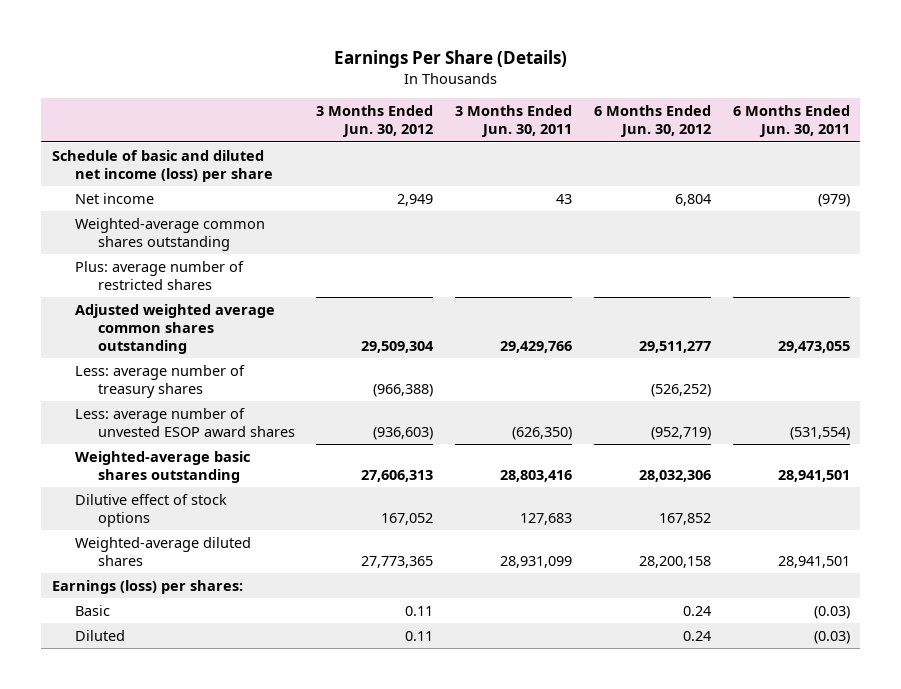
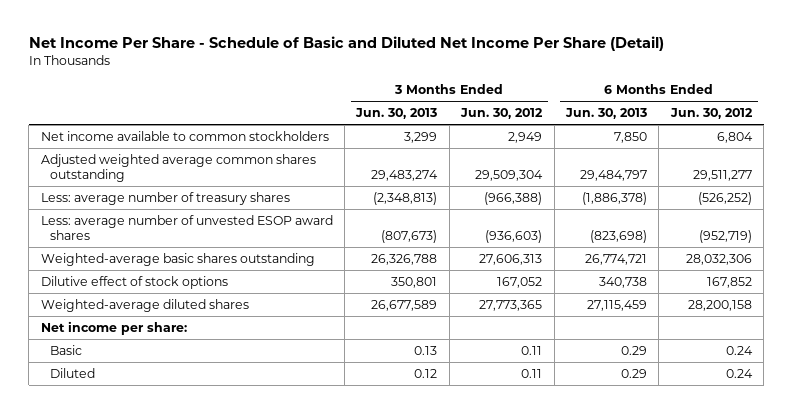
[333,49,567,68] Earnings Per Share (Details) -> [28,36,664,52] Net Income Per Share - Schedule of Basic and Diluted Net Income Per Share (Detail)
[455,105,573,138] 3 Months Ended Jun. 30, 2011 -> none
[732,105,850,138] 6 Months Ended Jun. 30, 2011 -> none
none -> [355,108,438,120] Jun. 30, 2013
none -> [565,108,648,120] Jun. 30, 2013
[51,149,273,182] Schedule of basic and diluted net income (loss) per share -> none
[74,217,265,251] Weighted-average common shares outstanding -> none
[74,260,244,290] Plus: average number of restricted shares -> none
[74,192,154,204] Net income -> [40,130,329,141] Net income available to common stockholders
[51,579,243,594] Earnings (loss) per shares: -> [40,320,187,335] Net income per share:

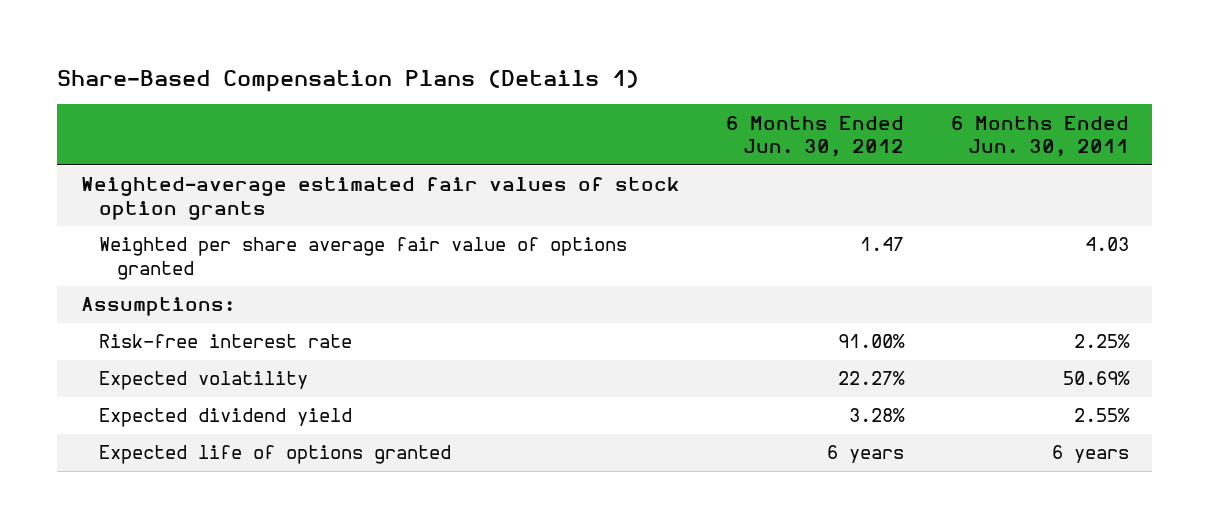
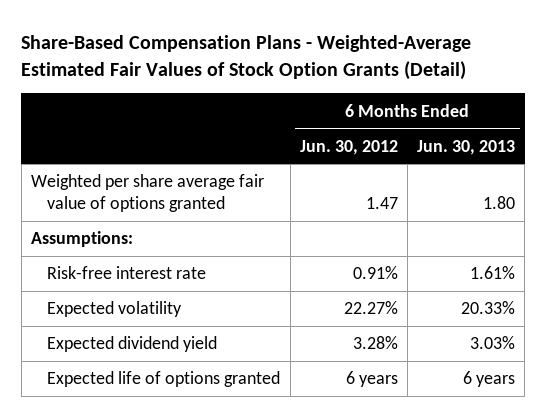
[57,69,640,92] Share-Based Compensation Plans (Details 1) -> [21,34,472,80] Share-Based Compensation Plans - Weighted-Average Estimated Fair Values of Stock Option Grants (Detail)
[950,115,1129,158] 6 Months Ended Jun. 30, 2011 -> none
none -> [417,139,516,155] Jun. 30, 2013
[80,177,680,221] Weighted-average estimated fair values of stock option grants -> none
[838,334,906,349] 91.00% -> [352,266,398,280] 0.91%

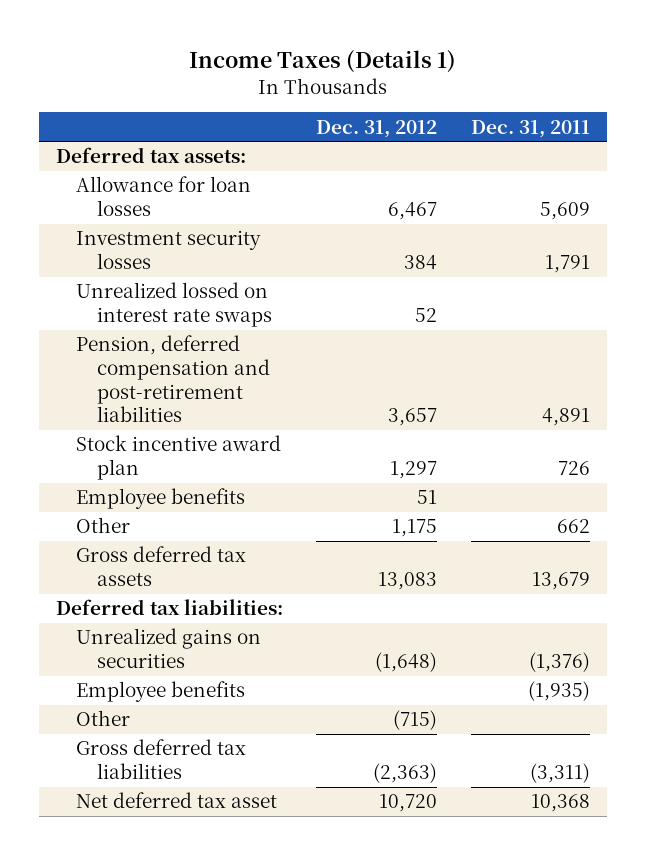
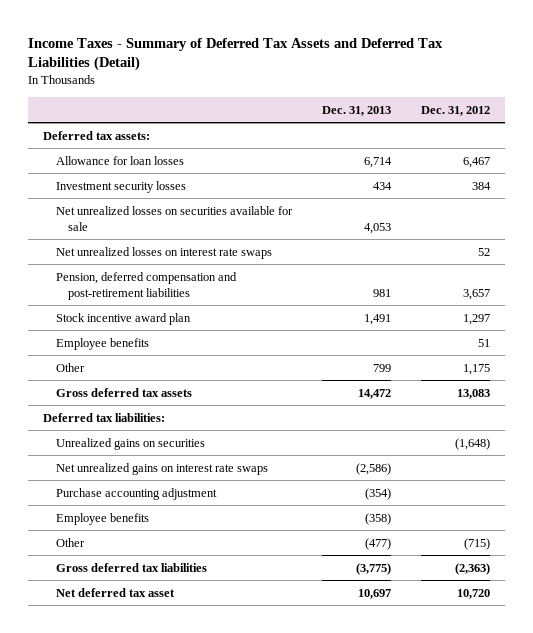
[188,50,456,74] Income Taxes (Details 1) -> [27,37,443,72] Income Taxes - Summary of Deferred Tax Assets and Deferred Tax Liabilities (Detail)
[470,119,590,138] Dec. 31, 2011 -> none
none -> [321,105,391,116] Dec. 31, 2013
none -> [55,205,293,231] Net unrealized losses on securities available for sale
[76,282,273,327] Unrealized lossed on interest rate swaps -> [55,246,272,259] Net unrealized losses on interest rate swaps
none -> [55,462,268,475] Net unrealized gains on interest rate swaps
none -> [55,487,217,500] Purchase accounting adjustment

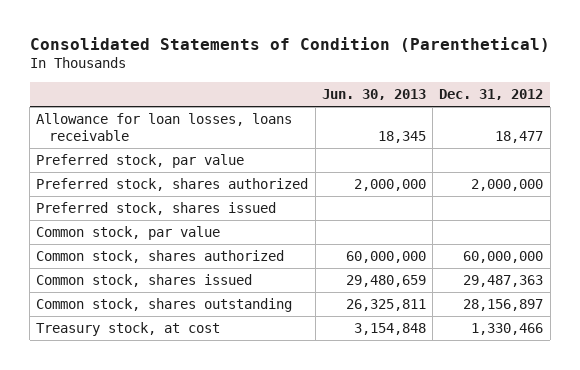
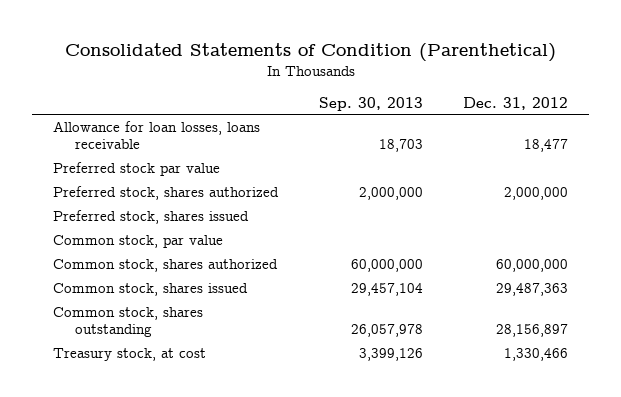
[321,88,426,100] Jun. 30, 2013 -> none
none -> [318,96,423,111] Sep. 30, 2013
[36,154,245,169] Preferred stock, par value -> [52,161,220,176] Preferred stock par value

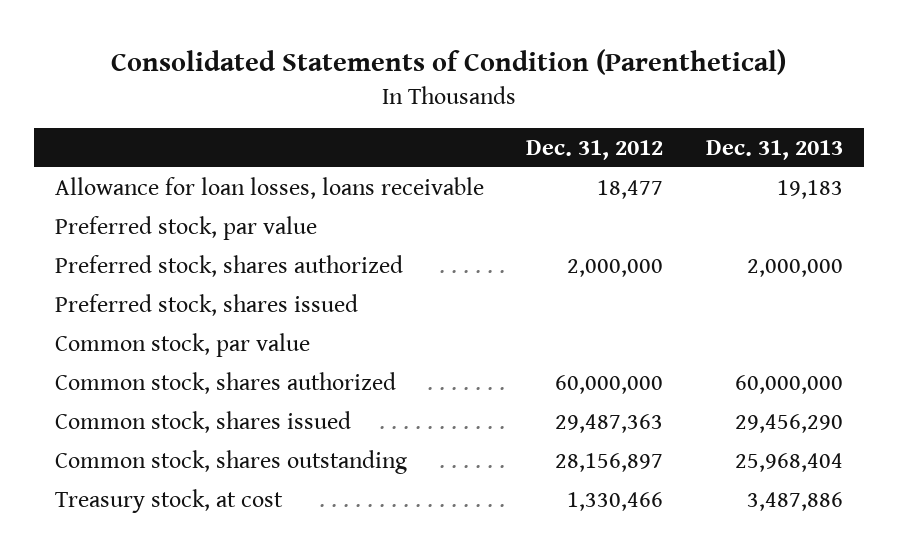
[318,96,423,111] Sep. 30, 2013 -> none
none -> [705,139,843,160] Dec. 31, 2013
[52,161,220,176] Preferred stock par value -> [54,215,317,240] Preferred stock, par value

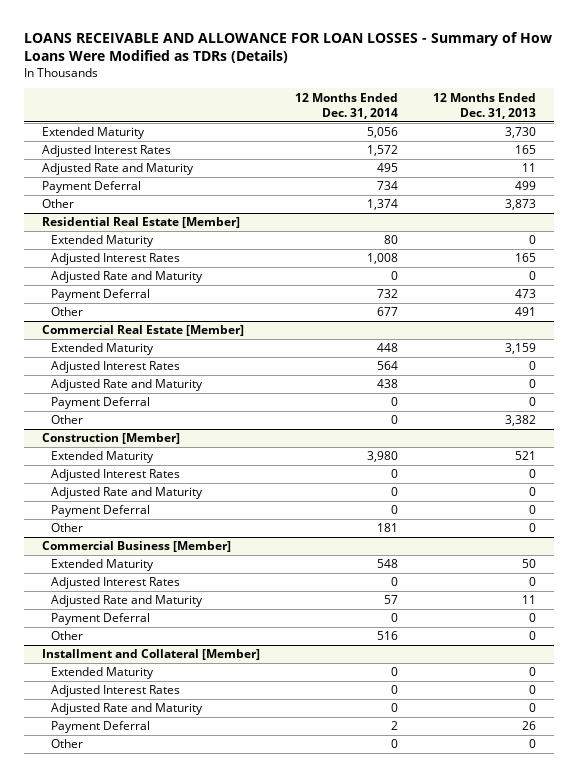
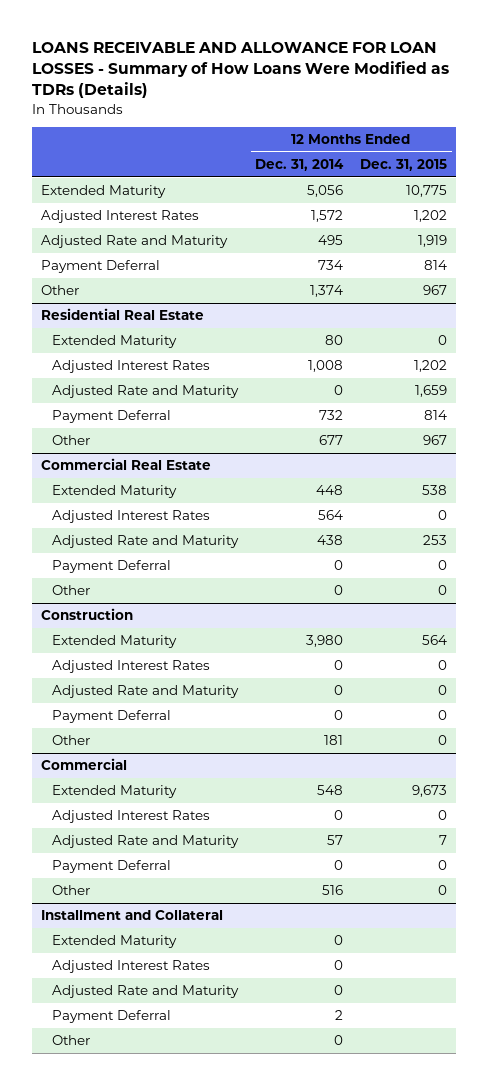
[433,92,537,119] 12 Months Ended Dec. 31, 2013 -> none
none -> [360,159,448,172] Dec. 31, 2015
[41,217,240,229] Residential Real Estate [Member] -> [40,308,204,321] Residential Real Estate
[41,325,244,337] Commercial Real Estate [Member] -> [40,458,211,471] Commercial Real Estate
[41,433,180,445] Construction [Member] -> [40,608,133,621] Construction
[41,541,231,553] Commercial Business [Member] -> [40,758,127,771] Commercial
[41,649,260,661] Installment and Collateral [Member] -> [40,910,223,921] Installment and Collateral

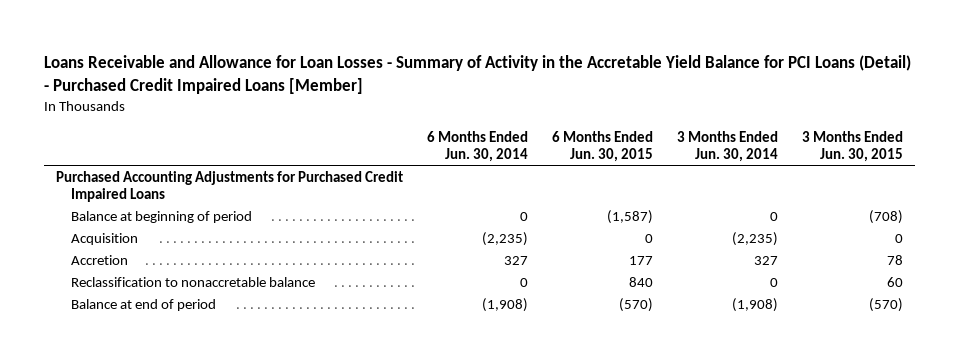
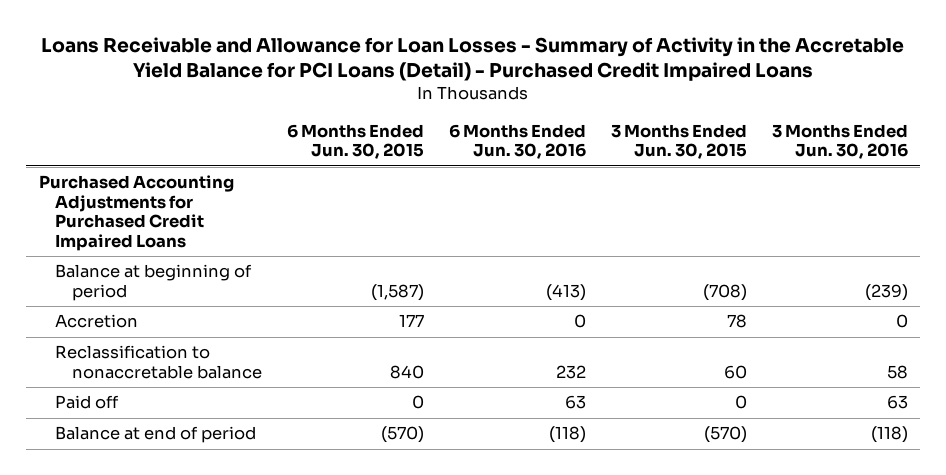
[44,54,912,94] Loans Receivable and Allowance for Loan Losses - Summary of Activity in the Accretable Yield Balance for PCI Loans (Detail) - Purchased Credit Impaired Loans [Member] -> [41,36,905,82] Loans Receivable and Allowance for Loan Losses - Summary of Activity in the Accretable Yield Balance for PCI Loans (Detail) - Purchased Credit Impaired Loans
[427,130,529,163] 6 Months Ended Jun. 30, 2014 -> none
[677,130,779,163] 3 Months Ended Jun. 30, 2014 -> none
none -> [448,123,586,160] 6 Months Ended Jun. 30, 2016
none -> [771,123,908,160] 3 Months Ended Jun. 30, 2016
[70,232,138,245] Acquisition -> none
none -> [55,395,120,410] Paid off

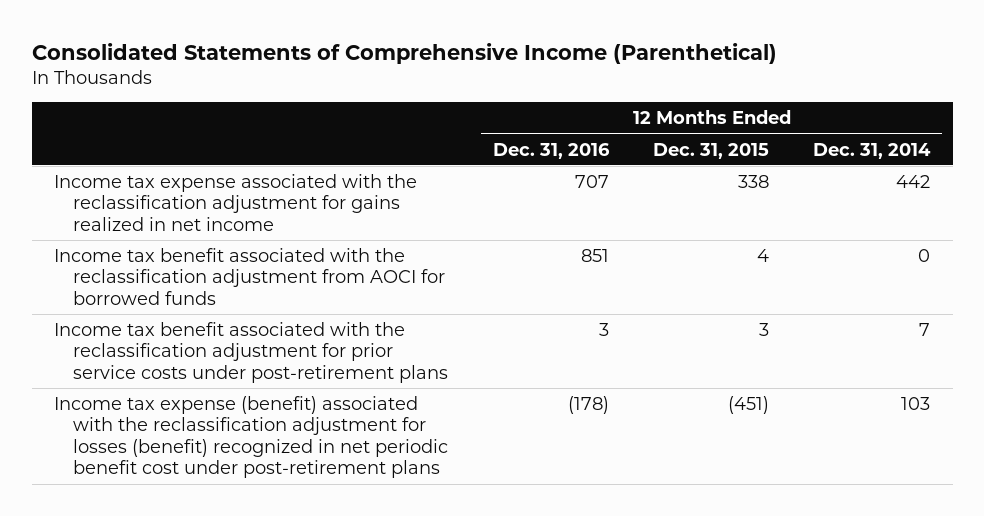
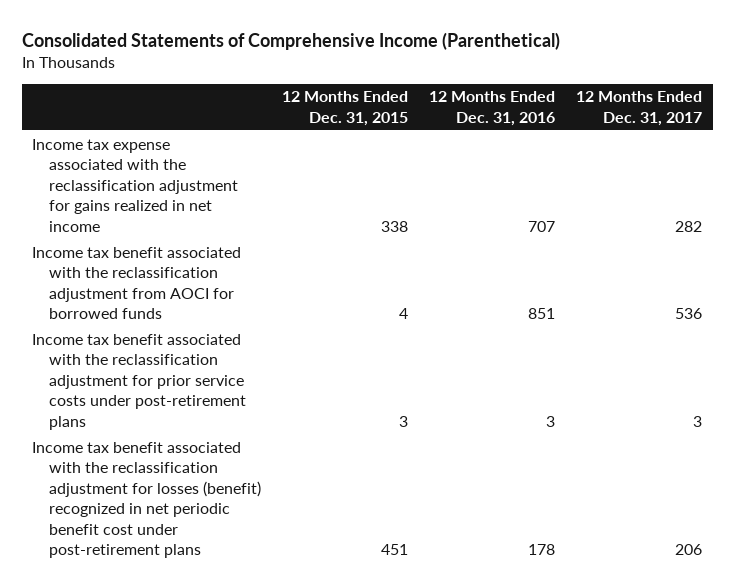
[813,142,932,159] Dec. 31, 2014 -> none
none -> [576,91,703,126] 12 Months Ended Dec. 31, 2017
[53,395,449,479] Income tax expense (benefit) associated with the reclassification adjustment for losses (benefit) recognized in net periodic benefit cost under post-retirement plans -> [32,441,262,559] Income tax benefit associated with the reclassification adjustment for losses (benefit) recognized in net periodic benefit cost under post-retirement plans
[567,395,609,414] (178) -> [528,544,556,556] 178
[728,395,770,414] (451) -> [381,544,409,556] 451

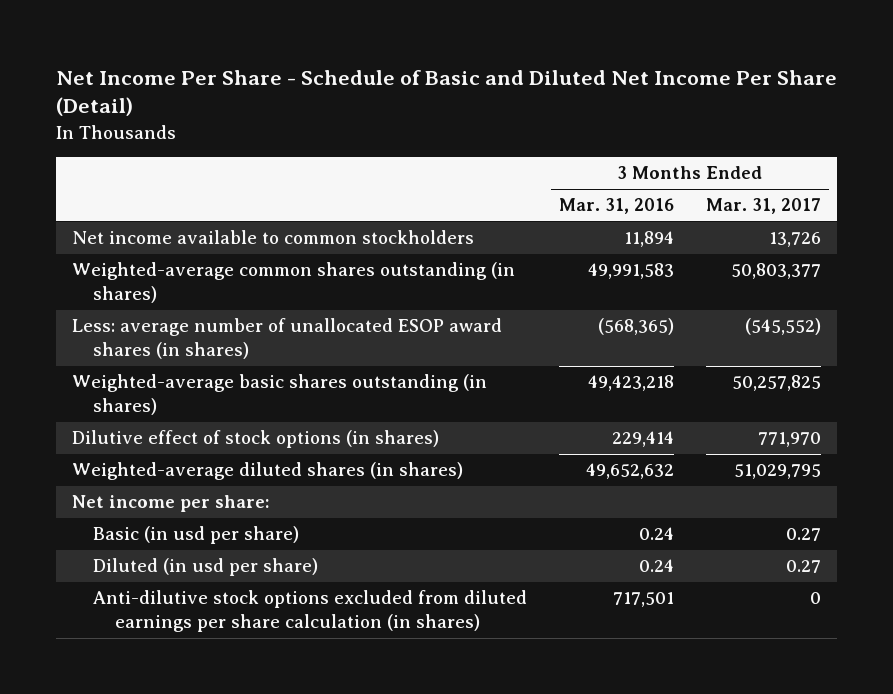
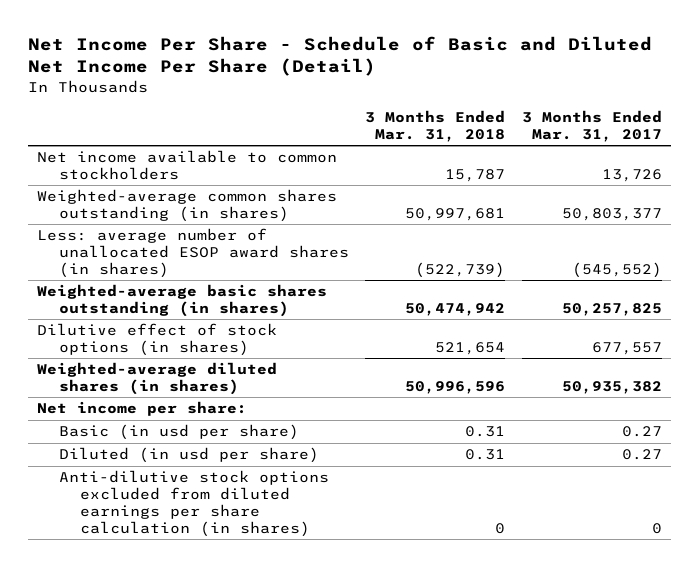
[559,198,675,215] Mar. 31, 2016 -> none
none -> [365,109,506,142] 3 Months Ended Mar. 31, 2018
[758,432,822,448] 771,970 -> [592,342,663,356] 677,557
[734,464,822,480] 51,029,795 -> [562,381,663,395] 50,935,382

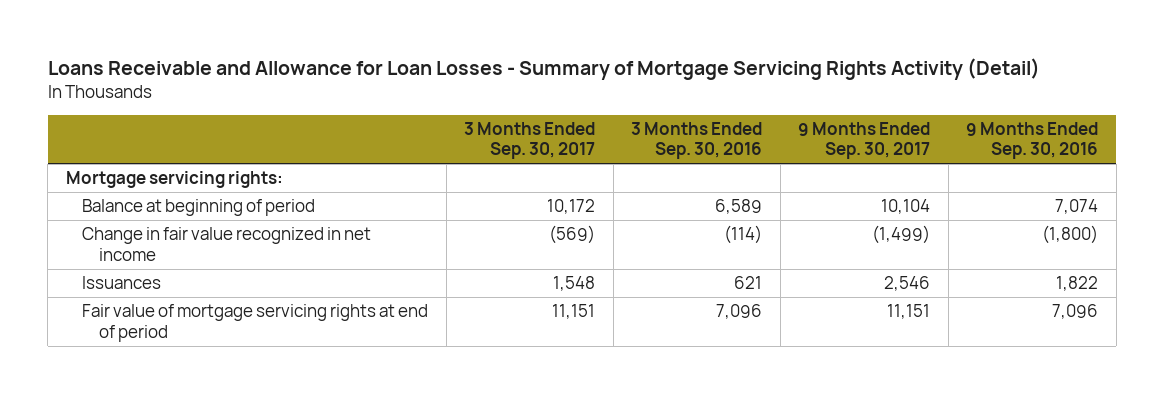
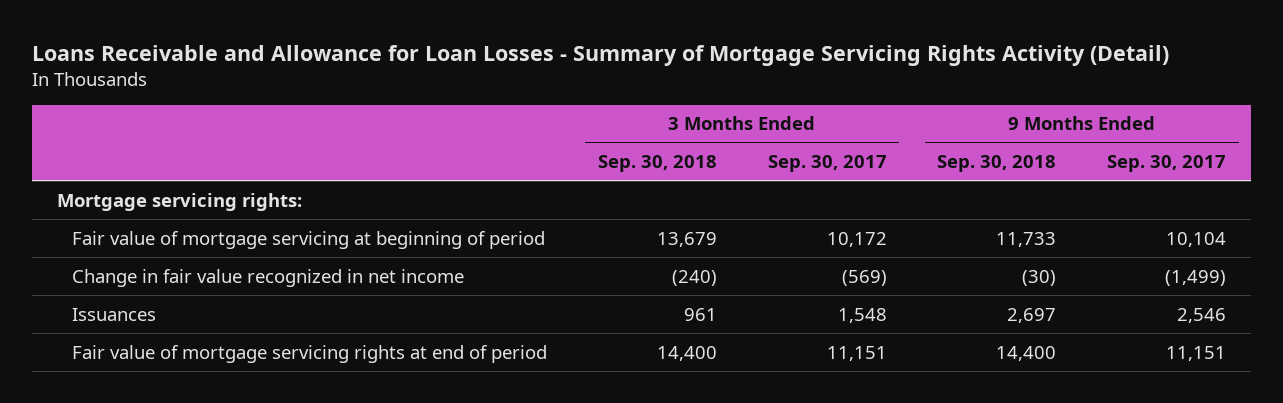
[631,122,763,160] 3 Months Ended Sep. 30, 2016 -> none
[966,122,1099,160] 9 Months Ended Sep. 30, 2016 -> none
none -> [597,154,717,172] Sep. 30, 2018
none -> [937,154,1057,172] Sep. 30, 2018
[82,199,316,217] Balance at beginning of period -> [72,230,546,249] Fair value of mortgage servicing at beginning of period

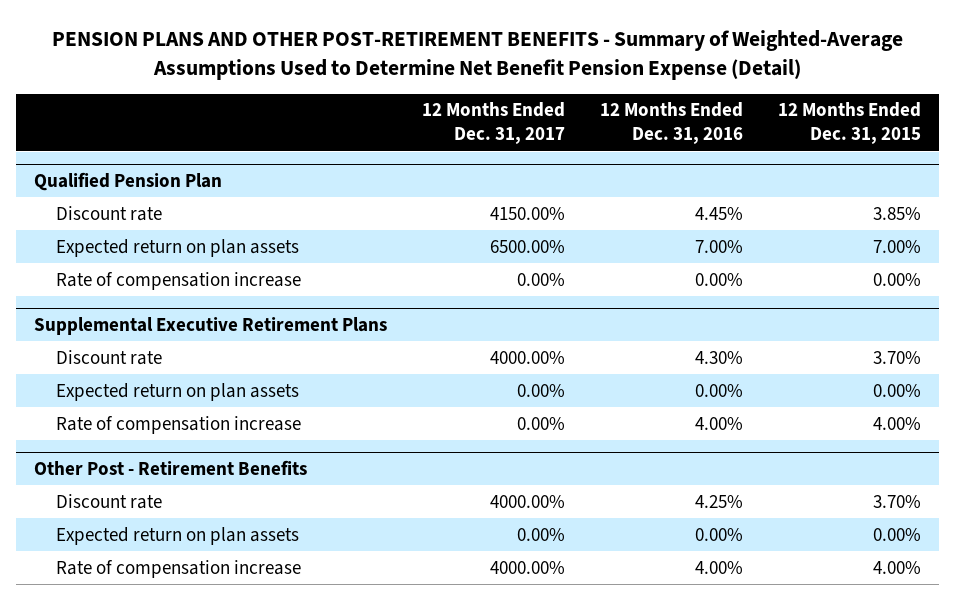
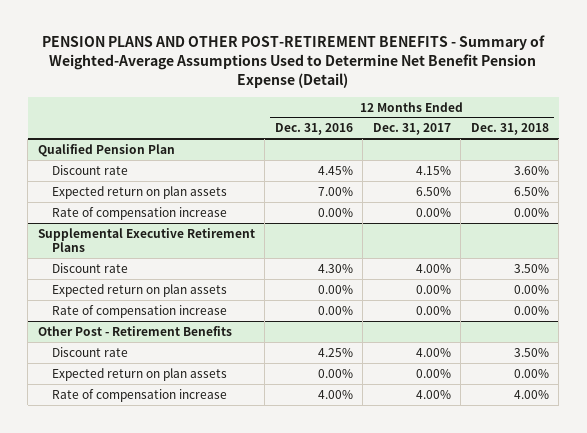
[778,102,922,145] 12 Months Ended Dec. 31, 2015 -> none
none -> [470,123,549,136] Dec. 31, 2018
[490,206,566,220] 4150.00% -> [415,165,451,175] 4.15%
[490,239,566,253] 6500.00% -> [415,186,451,196] 6.50%
[490,350,566,364] 4000.00% -> [415,263,451,273] 4.00%
[695,416,744,430] 4.00% -> [317,305,353,315] 0.00%
[490,494,566,508] 4000.00% -> [415,347,451,357] 4.00%
[490,560,566,574] 4000.00% -> [415,389,451,399] 4.00%

